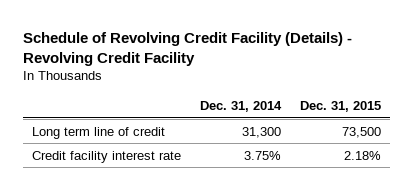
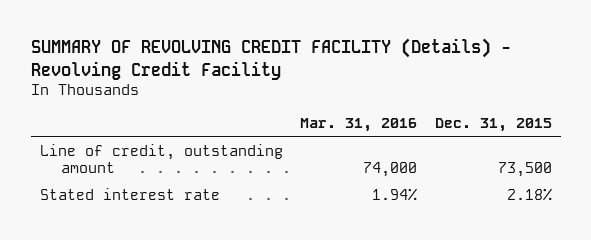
[22,31,352,66] Schedule of Revolving Credit Facility (Details) - Revolving Credit Facility -> [30,38,511,80] SUMMARY OF REVOLVING CREDIT FACILITY (Details) - Revolving Credit Facility
[200,100,283,112] Dec. 31, 2014 -> none
none -> [300,118,418,133] Mar. 31, 2016
[32,126,166,139] Long term line of credit -> [39,144,283,174] Line of credit, outstanding amount
[32,150,182,163] Credit facility interest rate -> [39,188,220,201] Stated interest rate

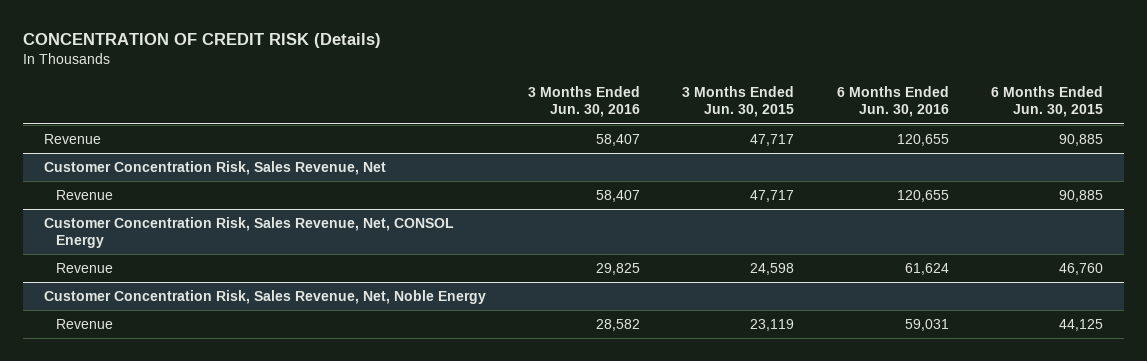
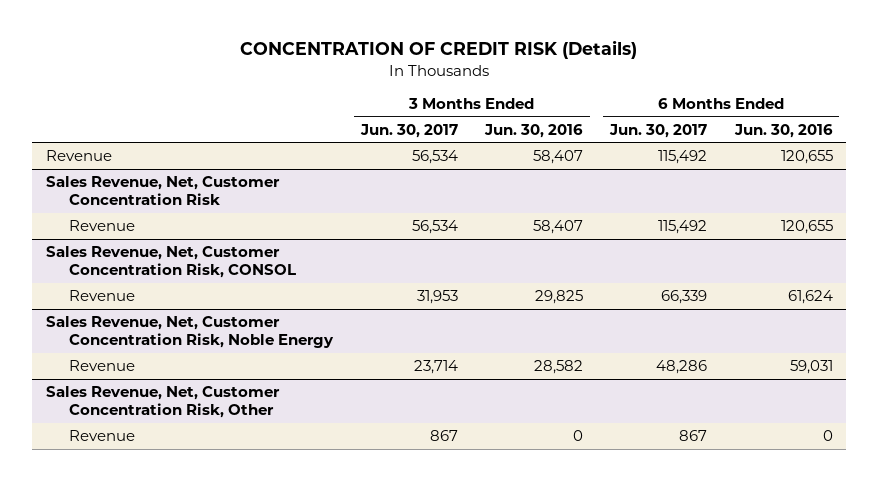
[682,86,795,118] 3 Months Ended Jun. 30, 2015 -> none
[990,86,1103,118] 6 Months Ended Jun. 30, 2015 -> none
none -> [359,123,458,138] Jun. 30, 2017
none -> [609,123,708,138] Jun. 30, 2017
[43,161,386,176] Customer Concentration Risk, Sales Revenue, Net -> [45,176,280,206] Sales Revenue, Net, Customer Concentration Risk
[43,217,454,249] Customer Concentration Risk, Sales Revenue, Net, CONSOL Energy -> [45,246,297,279] Sales Revenue, Net, Customer Concentration Risk, CONSOL
[43,290,486,305] Customer Concentration Risk, Sales Revenue, Net, Noble Energy -> [45,316,335,349] Sales Revenue, Net, Customer Concentration Risk, Noble Energy
none -> [45,386,280,419] Sales Revenue, Net, Customer Concentration Risk, Other
none -> [69,430,136,442] Revenue

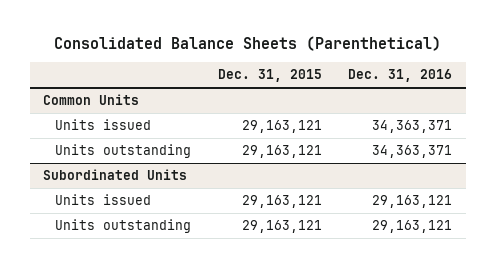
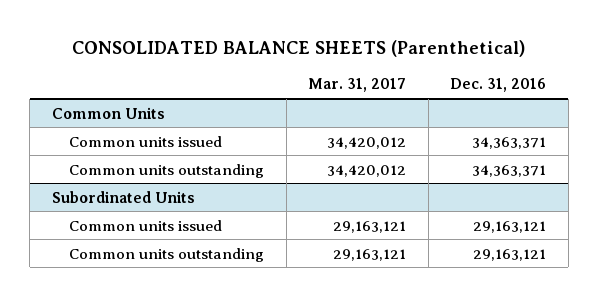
[53,36,441,52] Consolidated Balance Sheets (Parenthetical) -> [72,40,526,58] CONSOLIDATED BALANCE SHEETS (Parenthetical)
[217,69,322,83] Dec. 31, 2015 -> none
none -> [308,78,407,93] Mar. 31, 2017
[54,119,151,131] Units issued -> [69,135,223,147] Common units issued
[54,144,191,159] Units outstanding -> [69,163,265,178] Common units outstanding
[54,194,151,206] Units issued -> [69,219,223,231] Common units issued
[54,219,191,234] Units outstanding -> [69,247,265,262] Common units outstanding

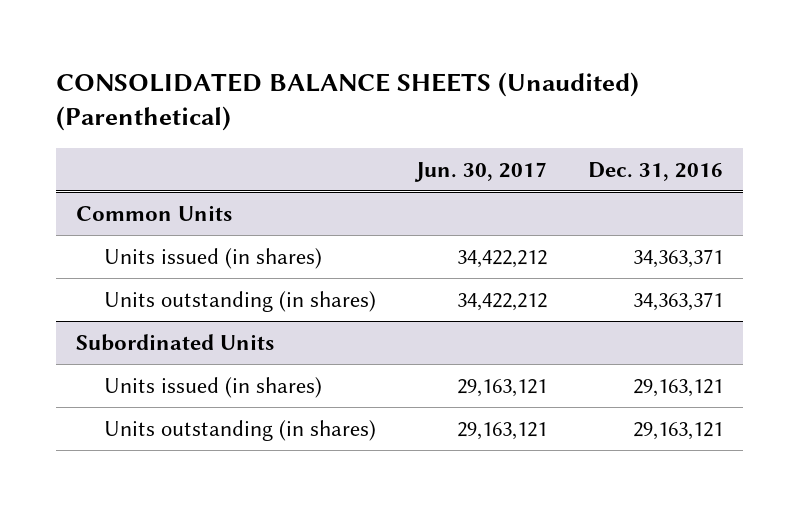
[72,40,526,58] CONSOLIDATED BALANCE SHEETS (Parenthetical) -> [55,71,639,132] CONSOLIDATED BALANCE SHEETS (Unaudited) (Parenthetical)
[308,78,407,93] Mar. 31, 2017 -> none
none -> [414,161,548,182] Jun. 30, 2017
[69,135,223,147] Common units issued -> [103,247,322,269] Units issued (in shares)
[69,163,265,178] Common units outstanding -> [103,290,376,312] Units outstanding (in shares)
[69,219,223,231] Common units issued -> [103,376,322,398] Units issued (in shares)
[69,247,265,262] Common units outstanding -> [103,419,376,441] Units outstanding (in shares)

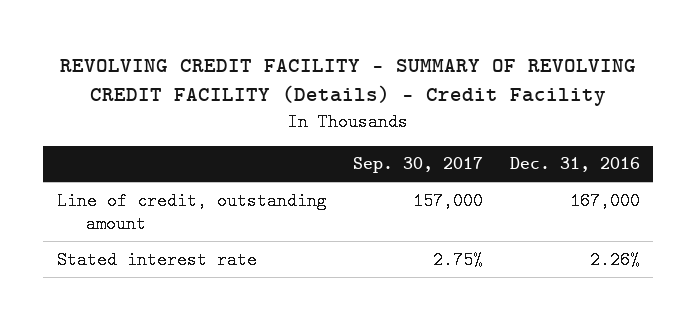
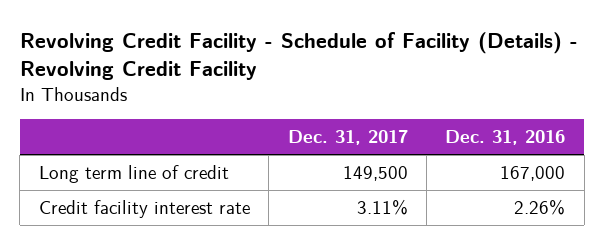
[60,59,637,107] REVOLVING CREDIT FACILITY - SUMMARY OF REVOLVING CREDIT FACILITY (Details) - Credit Facility -> [19,32,578,81] Revolving Credit Facility - Schedule of Facility (Details) - Revolving Credit Facility
[353,157,484,174] Sep. 30, 2017 -> none
none -> [287,130,408,146] Dec. 31, 2017
[56,191,327,234] Line of credit, outstanding amount -> [38,164,229,183] Long term line of credit
[56,250,257,269] Stated interest rate -> [38,199,250,218] Credit facility interest rate

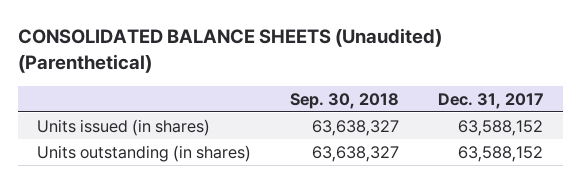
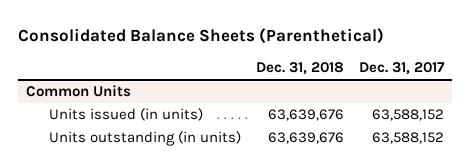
[17,28,442,74] CONSOLIDATED BALANCE SHEETS (Unaudited) (Parenthetical) -> [17,27,384,44] Consolidated Balance Sheets (Parenthetical)
[290,92,400,109] Sep. 30, 2018 -> none
none -> [255,62,344,76] Dec. 31, 2018
none -> [25,85,131,98] Common Units
[37,118,211,136] Units issued (in shares) -> [48,108,203,122] Units issued (in units)
[37,144,252,162] Units outstanding (in shares) -> [48,131,241,147] Units outstanding (in units)

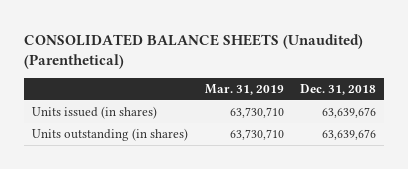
[17,27,384,44] Consolidated Balance Sheets (Parenthetical) -> [24,33,364,70] CONSOLIDATED BALANCE SHEETS (Unaudited) (Parenthetical)
[359,62,446,76] Dec. 31, 2017 -> none
none -> [204,84,284,96] Mar. 31, 2019
[25,85,131,98] Common Units -> none
[48,108,203,122] Units issued (in units) -> [32,106,158,120] Units issued (in shares)
[48,131,241,147] Units outstanding (in units) -> [32,128,189,142] Units outstanding (in shares)

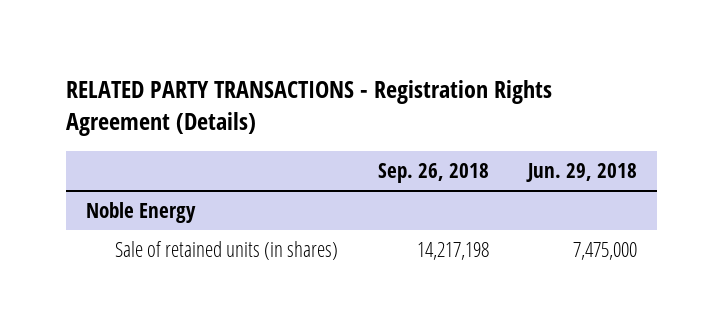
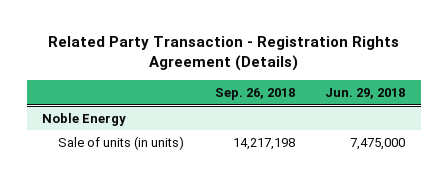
[66,80,553,137] RELATED PARTY TRANSACTIONS - Registration Rights Agreement (Details) -> [47,35,399,72] Related Party Transaction - Registration Rights Agreement (Details)
[115,241,339,261] Sale of retained units (in shares) -> [58,135,185,150] Sale of units (in units)

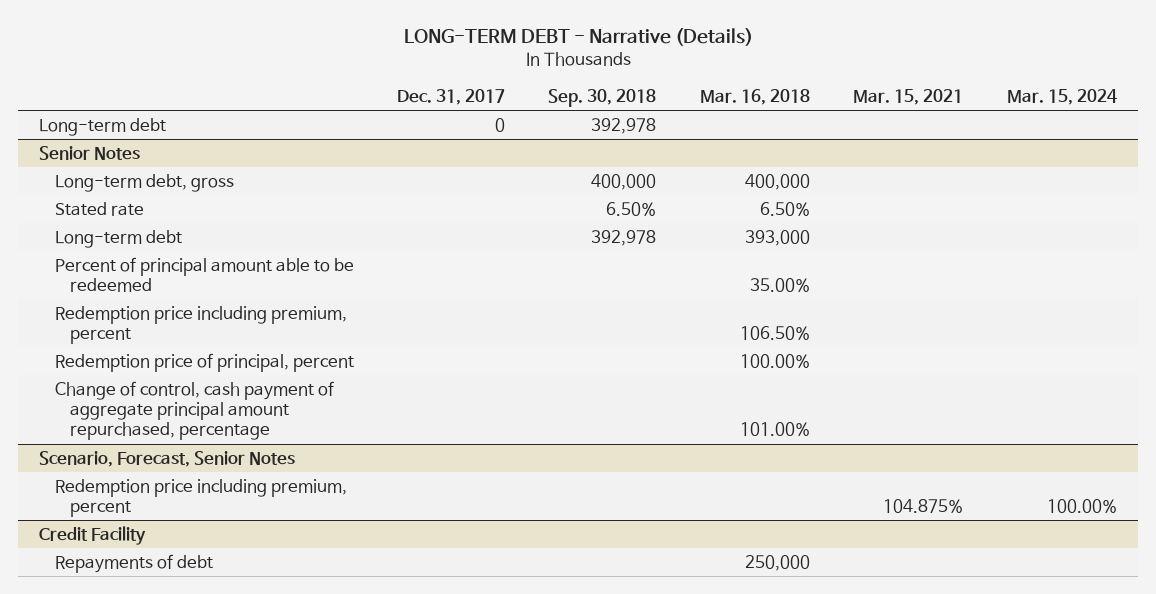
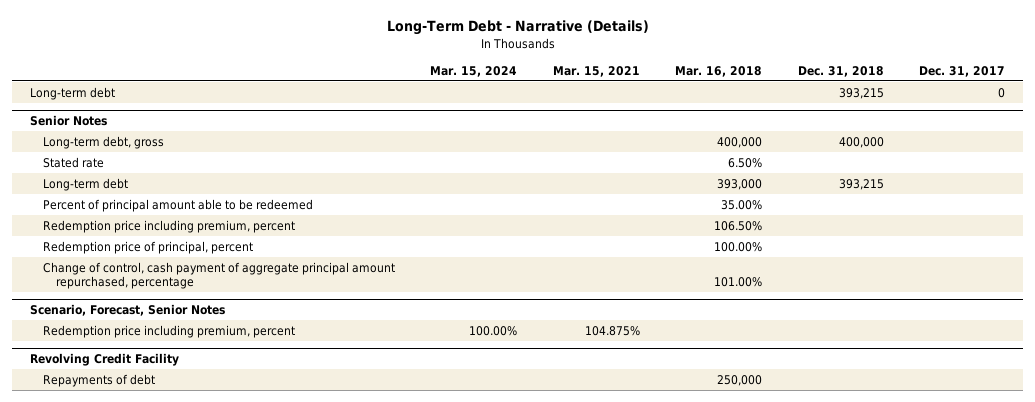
[403,28,753,47] LONG-TERM DEBT - Narrative (Details) -> [386,20,649,36] Long-Term Debt - Narrative (Details)
[548,88,657,107] Sep. 30, 2018 -> none
none -> [797,65,884,77] Dec. 31, 2018
[39,526,147,546] Credit Facility -> [30,352,180,366] Revolving Credit Facility

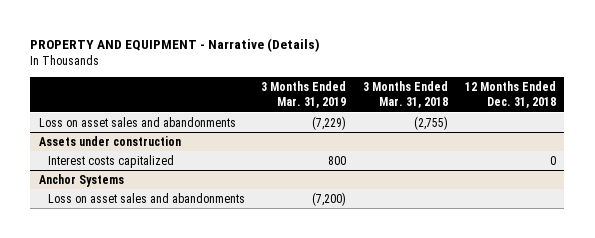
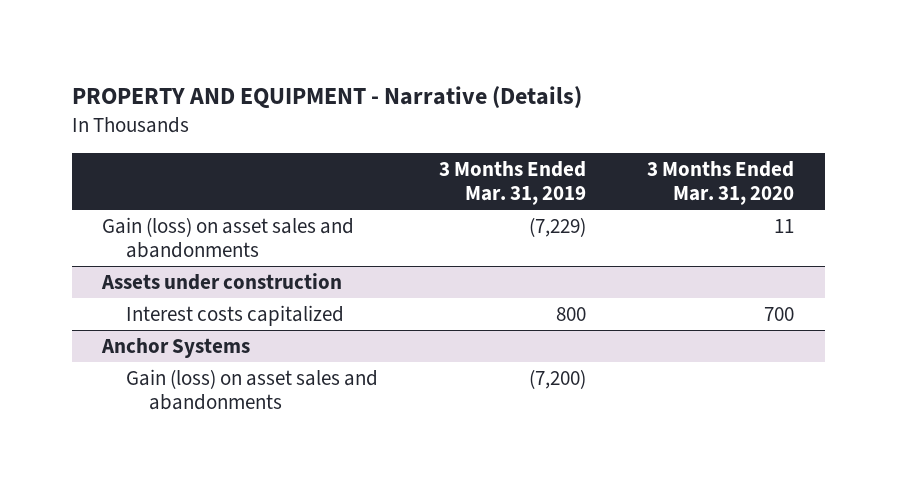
[363,80,449,109] 3 Months Ended Mar. 31, 2018 -> none
[465,80,557,109] 12 Months Ended Dec. 31, 2018 -> none
none -> [647,160,795,206] 3 Months Ended Mar. 31, 2020
[38,116,236,127] Loss on asset sales and abandonments -> [102,216,355,259] Gain (loss) on asset sales and abandonments
[47,192,245,203] Loss on asset sales and abandonments -> [125,368,378,411] Gain (loss) on asset sales and abandonments

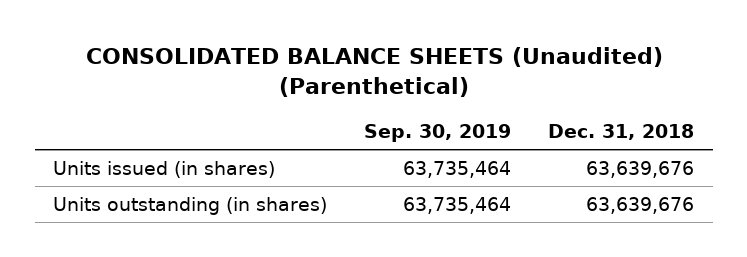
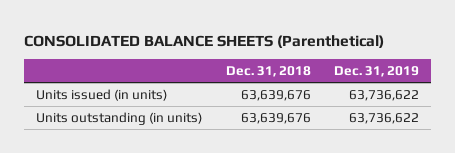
[85,47,663,97] CONSOLIDATED BALANCE SHEETS (Unaudited) (Parenthetical) -> [24,34,385,48] CONSOLIDATED BALANCE SHEETS (Parenthetical)
[364,123,512,142] Sep. 30, 2019 -> none
none -> [333,66,419,78] Dec. 31, 2019
[53,161,276,179] Units issued (in shares) -> [36,88,168,101] Units issued (in units)
[53,197,328,216] Units outstanding (in shares) -> [36,111,203,125] Units outstanding (in units)

